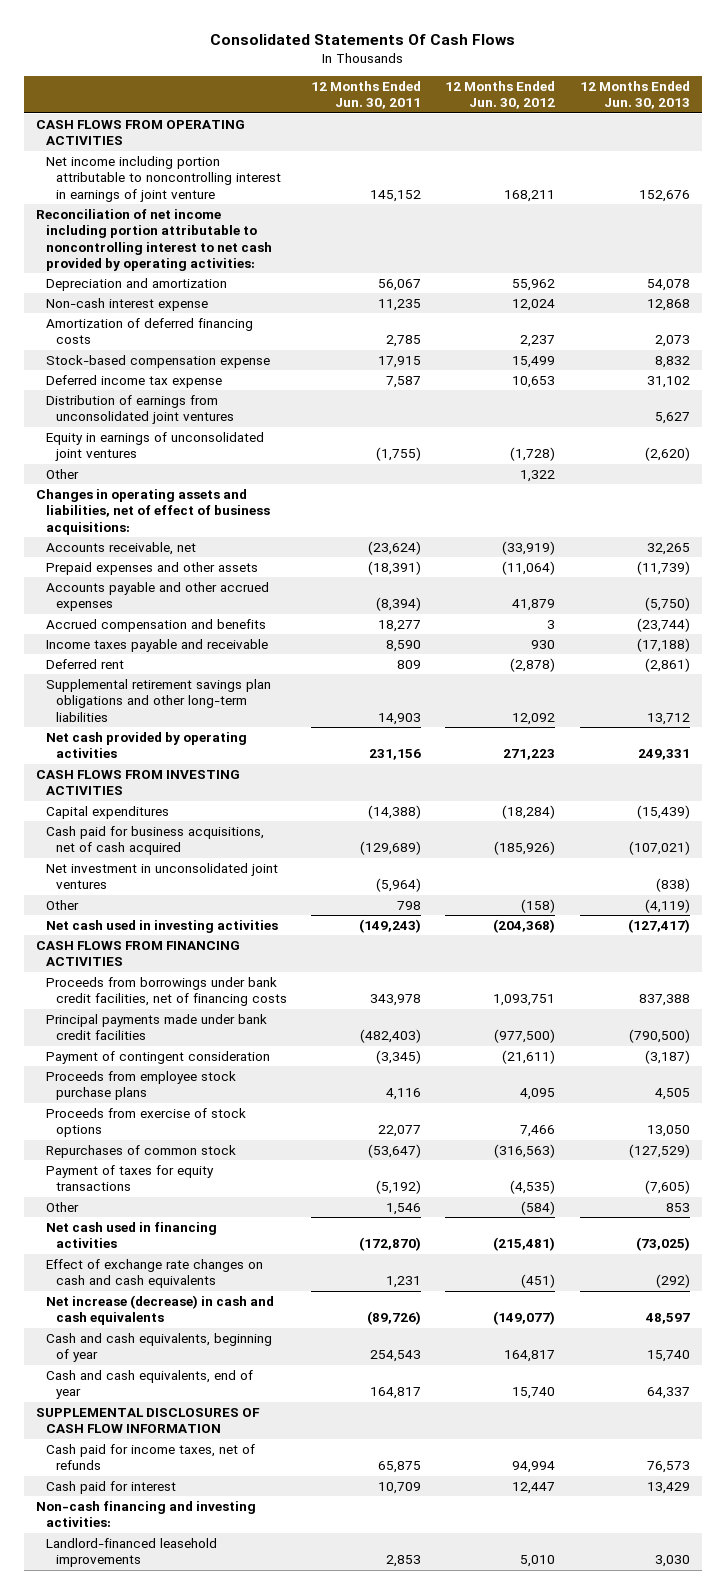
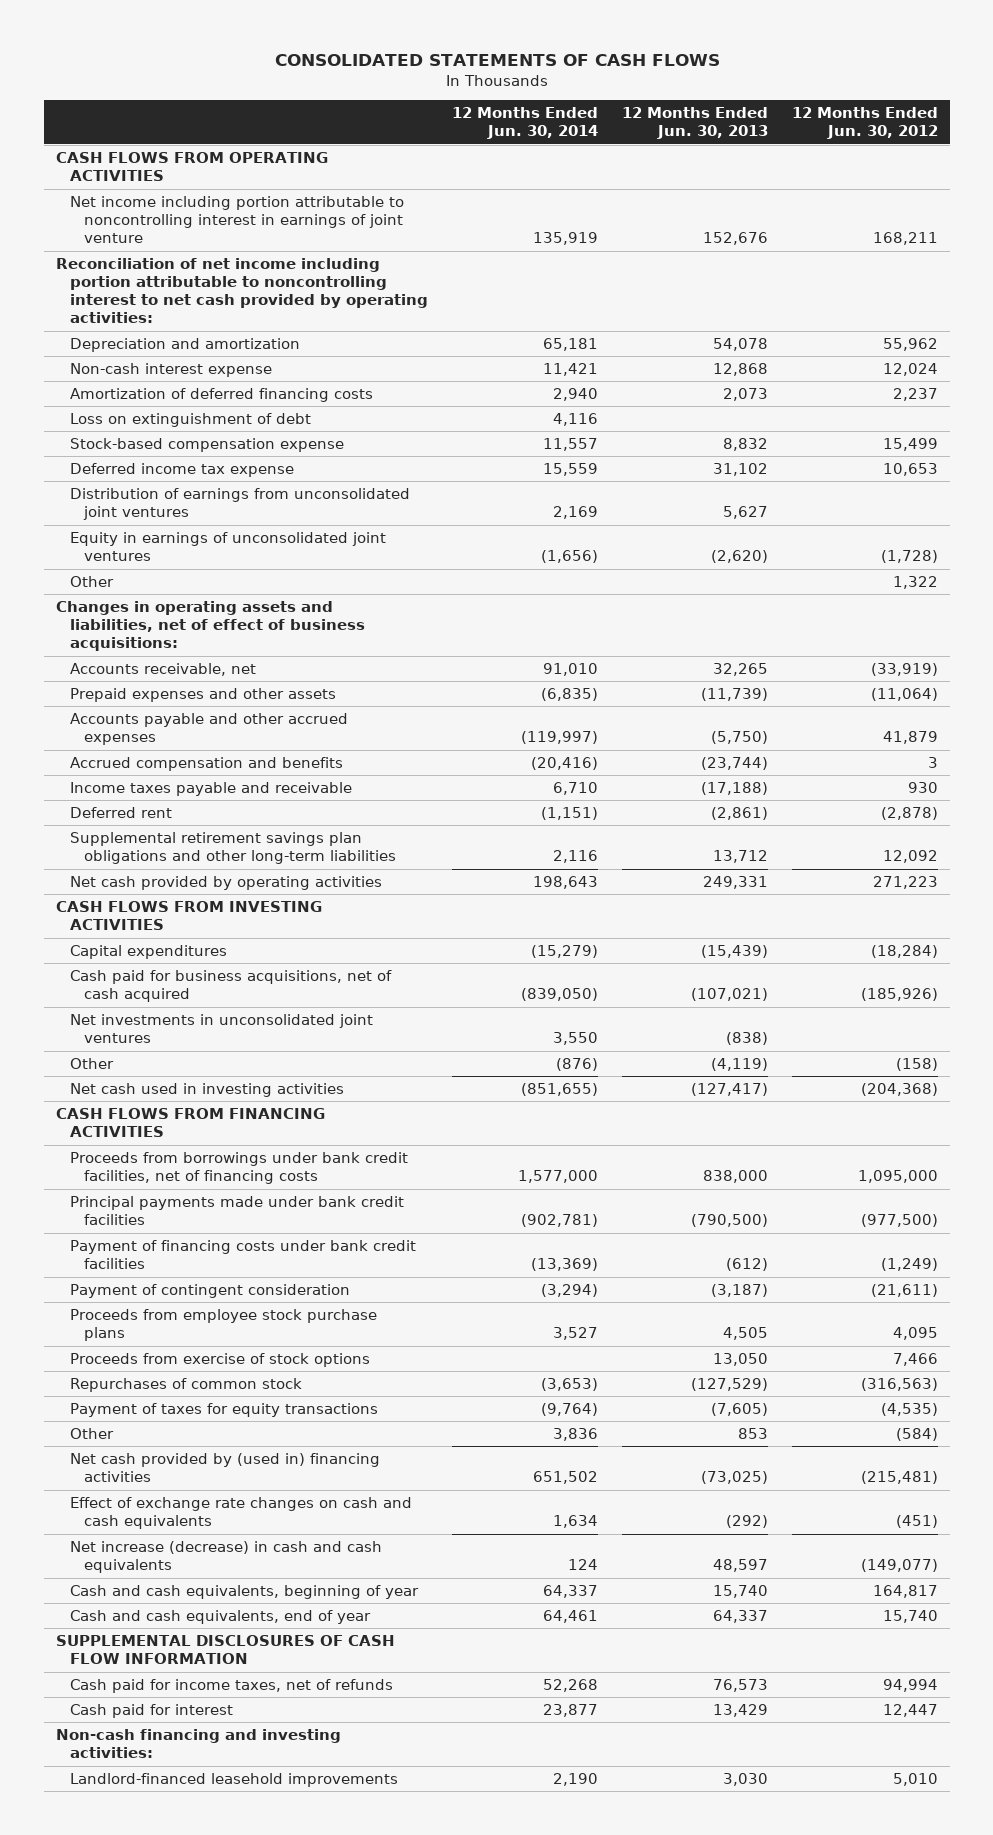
[209,33,515,45] Consolidated Statements Of Cash Flows -> [274,54,720,67] CONSOLIDATED STATEMENTS OF CASH FLOWS
[310,80,421,110] 12 Months Ended Jun. 30, 2011 -> none
none -> [451,107,598,140] 12 Months Ended Jun. 30, 2014
none -> [69,413,311,428] Loss on extinguishment of debt
[45,862,278,890] Net investment in unconsolidated joint ventures -> [69,1014,373,1044] Net investments in unconsolidated joint ventures
[493,994,556,1007] 1,093,751 -> [857,1170,938,1184] 1,095,000
[638,994,690,1007] 837,388 -> [702,1170,768,1184] 838,000
none -> [69,1240,416,1270] Payment of financing costs under bank credit facilities
[45,1221,217,1249] Net cash used in financing activities -> [69,1453,380,1483] Net cash provided by (used in) financing activities

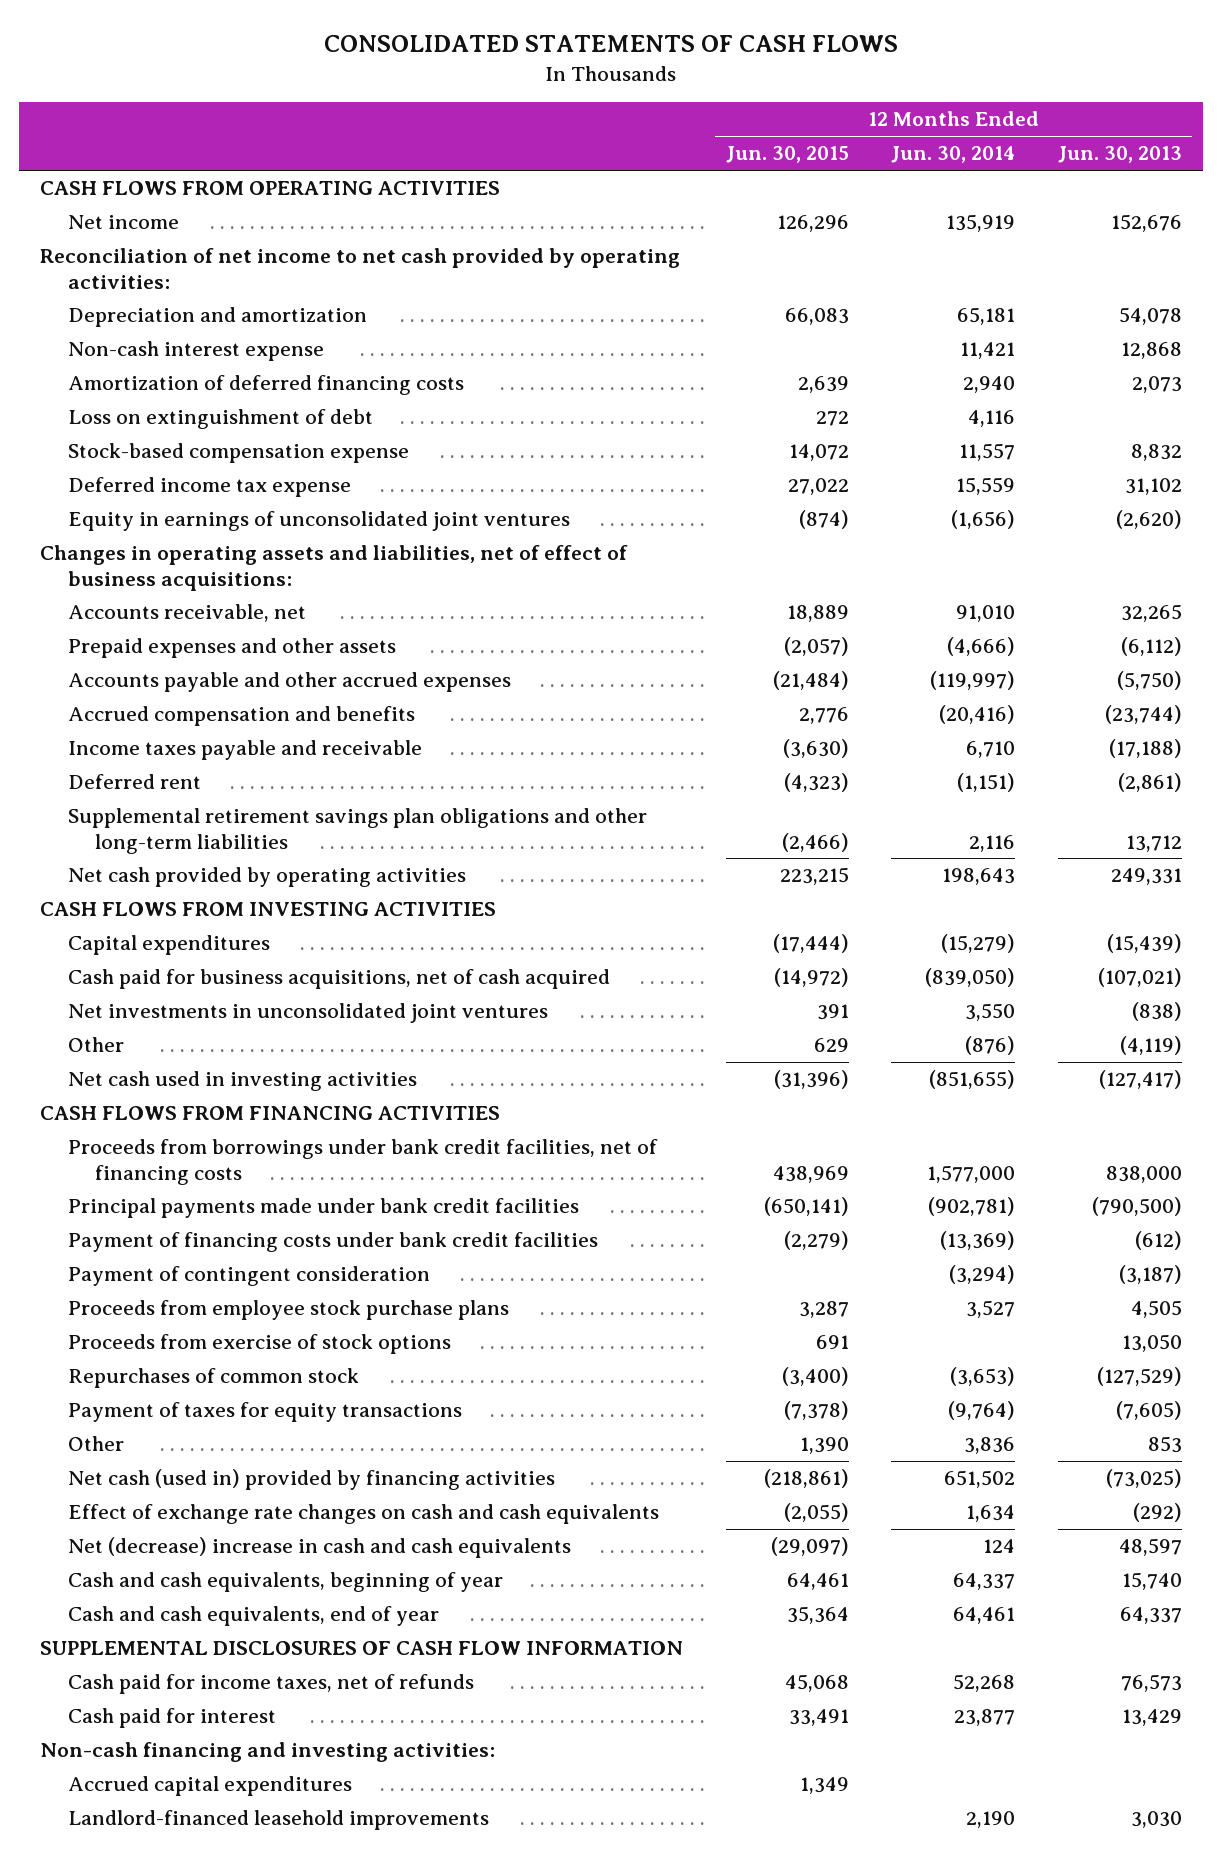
[791,107,938,140] 12 Months Ended Jun. 30, 2012 -> none
none -> [725,146,849,164] Jun. 30, 2015
[69,196,404,244] Net income including portion attributable to noncontrolling interest in earnings of joint venture -> [67,215,179,230] Net income
[55,258,428,324] Reconciliation of net income including portion attributable to noncontrolling interest to net cash provided by operating activities: -> [40,248,681,289] Reconciliation of net income to net cash provided by operating activities:
[69,488,410,521] Distribution of earnings from unconsolidated joint ventures -> none
[69,576,114,588] Other -> none
[540,688,598,702] (6,835) -> [947,637,1016,657] (4,666)
[700,688,768,702] (11,739) -> [1120,637,1182,657] (6,112)
[69,1453,380,1483] Net cash provided by (used in) financing activities -> [67,1469,555,1491] Net cash (used in) provided by financing activities
[69,1541,382,1574] Net increase (decrease) in cash and cash equivalents -> [67,1537,571,1559] Net (decrease) increase in cash and cash equivalents
none -> [67,1776,352,1797] Accrued capital expenditures

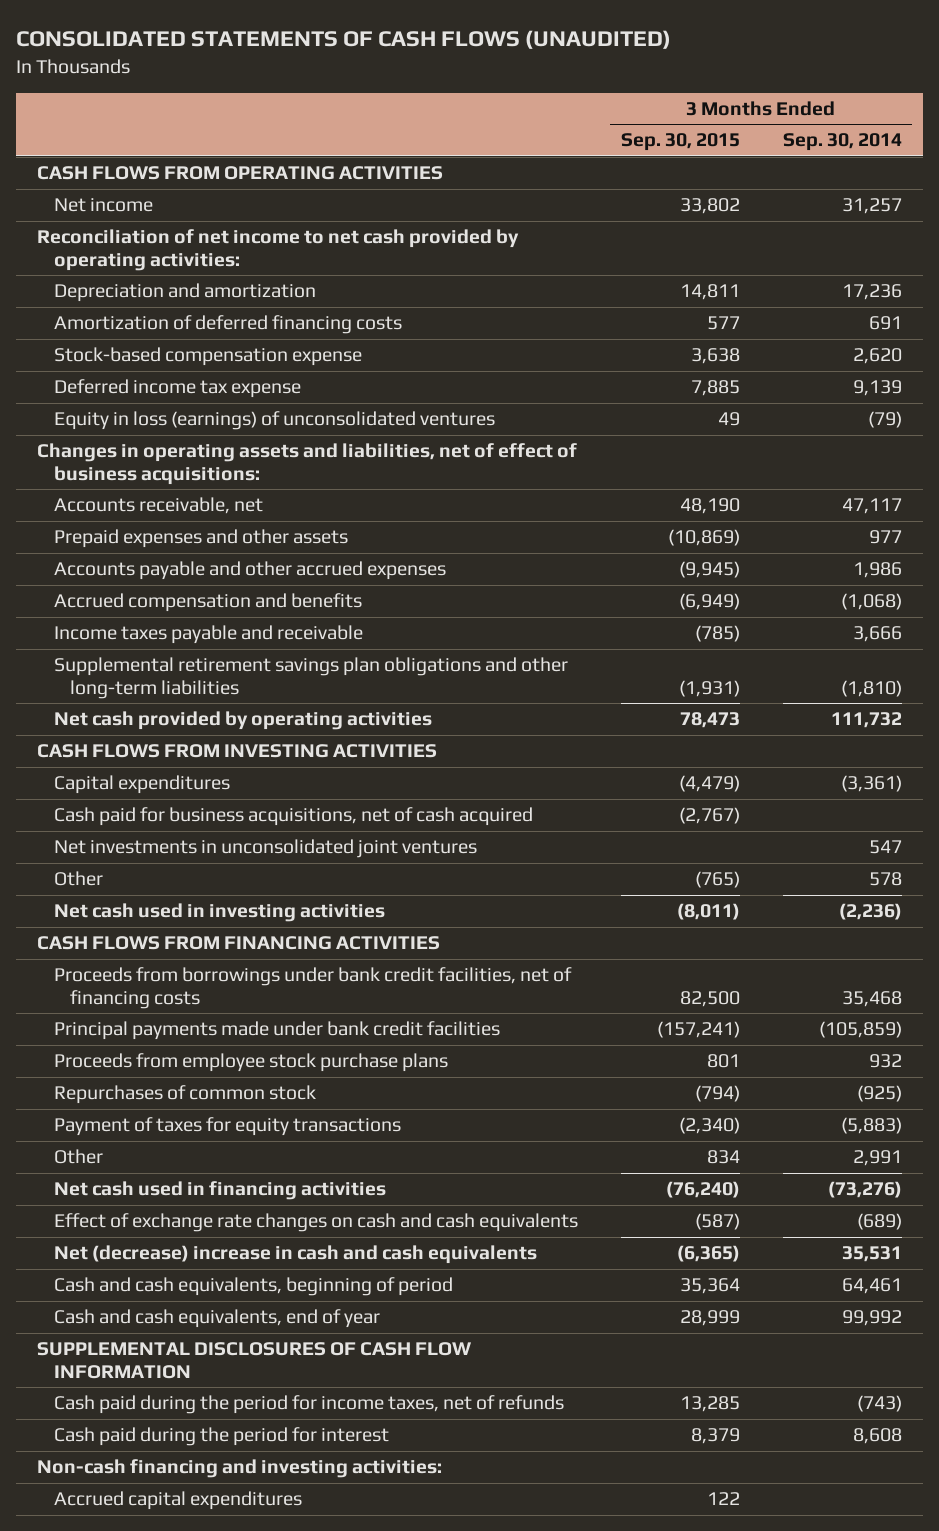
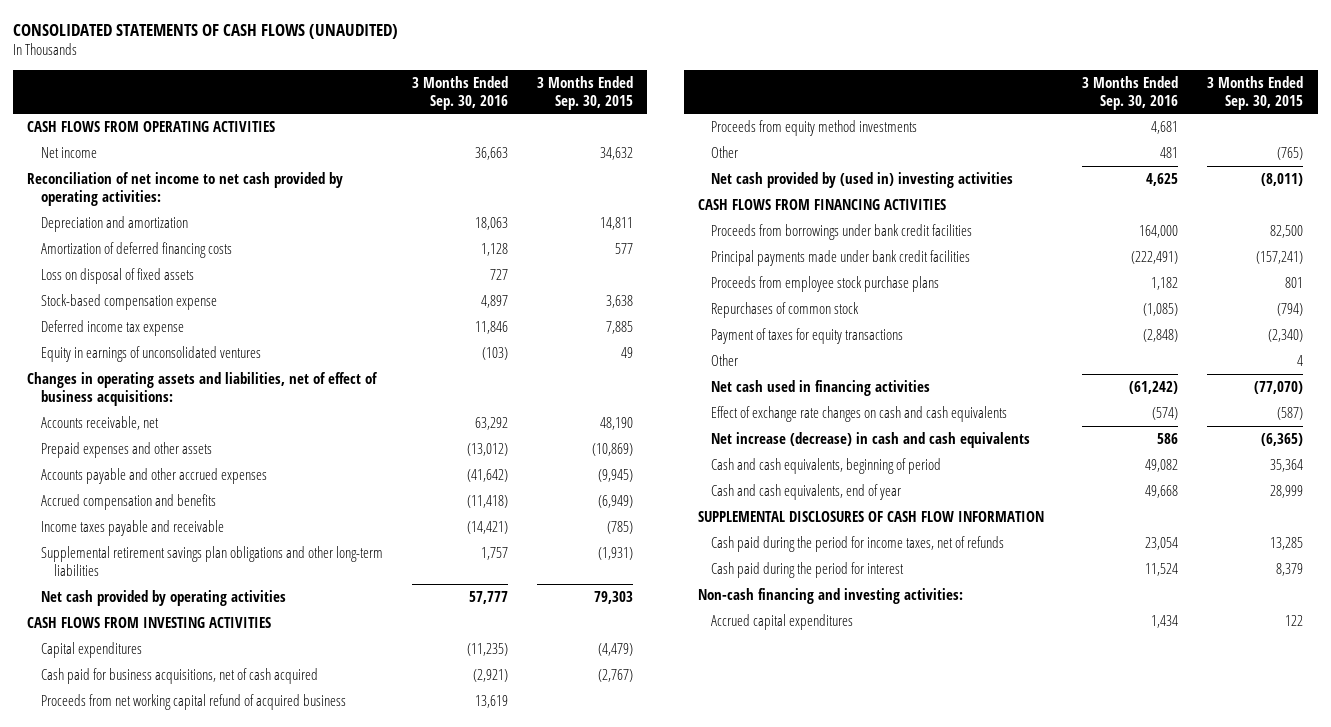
[782,133,902,152] Sep. 30, 2014 -> none
none -> [411,75,508,110] 3 Months Ended Sep. 30, 2016
[679,198,740,215] 33,802 -> [599,147,633,161] 34,632
none -> [40,268,194,285] Loss on disposal of fixed assets
[53,411,495,431] Equity in loss (earnings) of unconsolidated ventures -> [40,346,261,363] Equity in earnings of unconsolidated ventures
[679,712,740,729] 78,473 -> [593,591,633,605] 79,303
none -> [40,694,346,711] Proceeds from net working capital refund of acquired business
[53,839,477,859] Net investments in unconsolidated joint ventures -> [711,120,918,137] Proceeds from equity method investments
[53,903,385,923] Net cash used in investing activities -> [711,172,1014,189] Net cash provided by (used in) investing activities
[53,967,572,1009] Proceeds from borrowings under bank credit facilities, net of financing costs -> [711,224,973,241] Proceeds from borrowings under bank credit facilities
[706,1150,740,1165] 834 -> [1297,355,1304,367] 4
[665,1181,740,1199] (76,240) -> [1254,381,1304,395] (77,070)
[53,1245,537,1265] Net (decrease) increase in cash and cash equivalents -> [711,432,1031,449] Net increase (decrease) in cash and cash equivalents

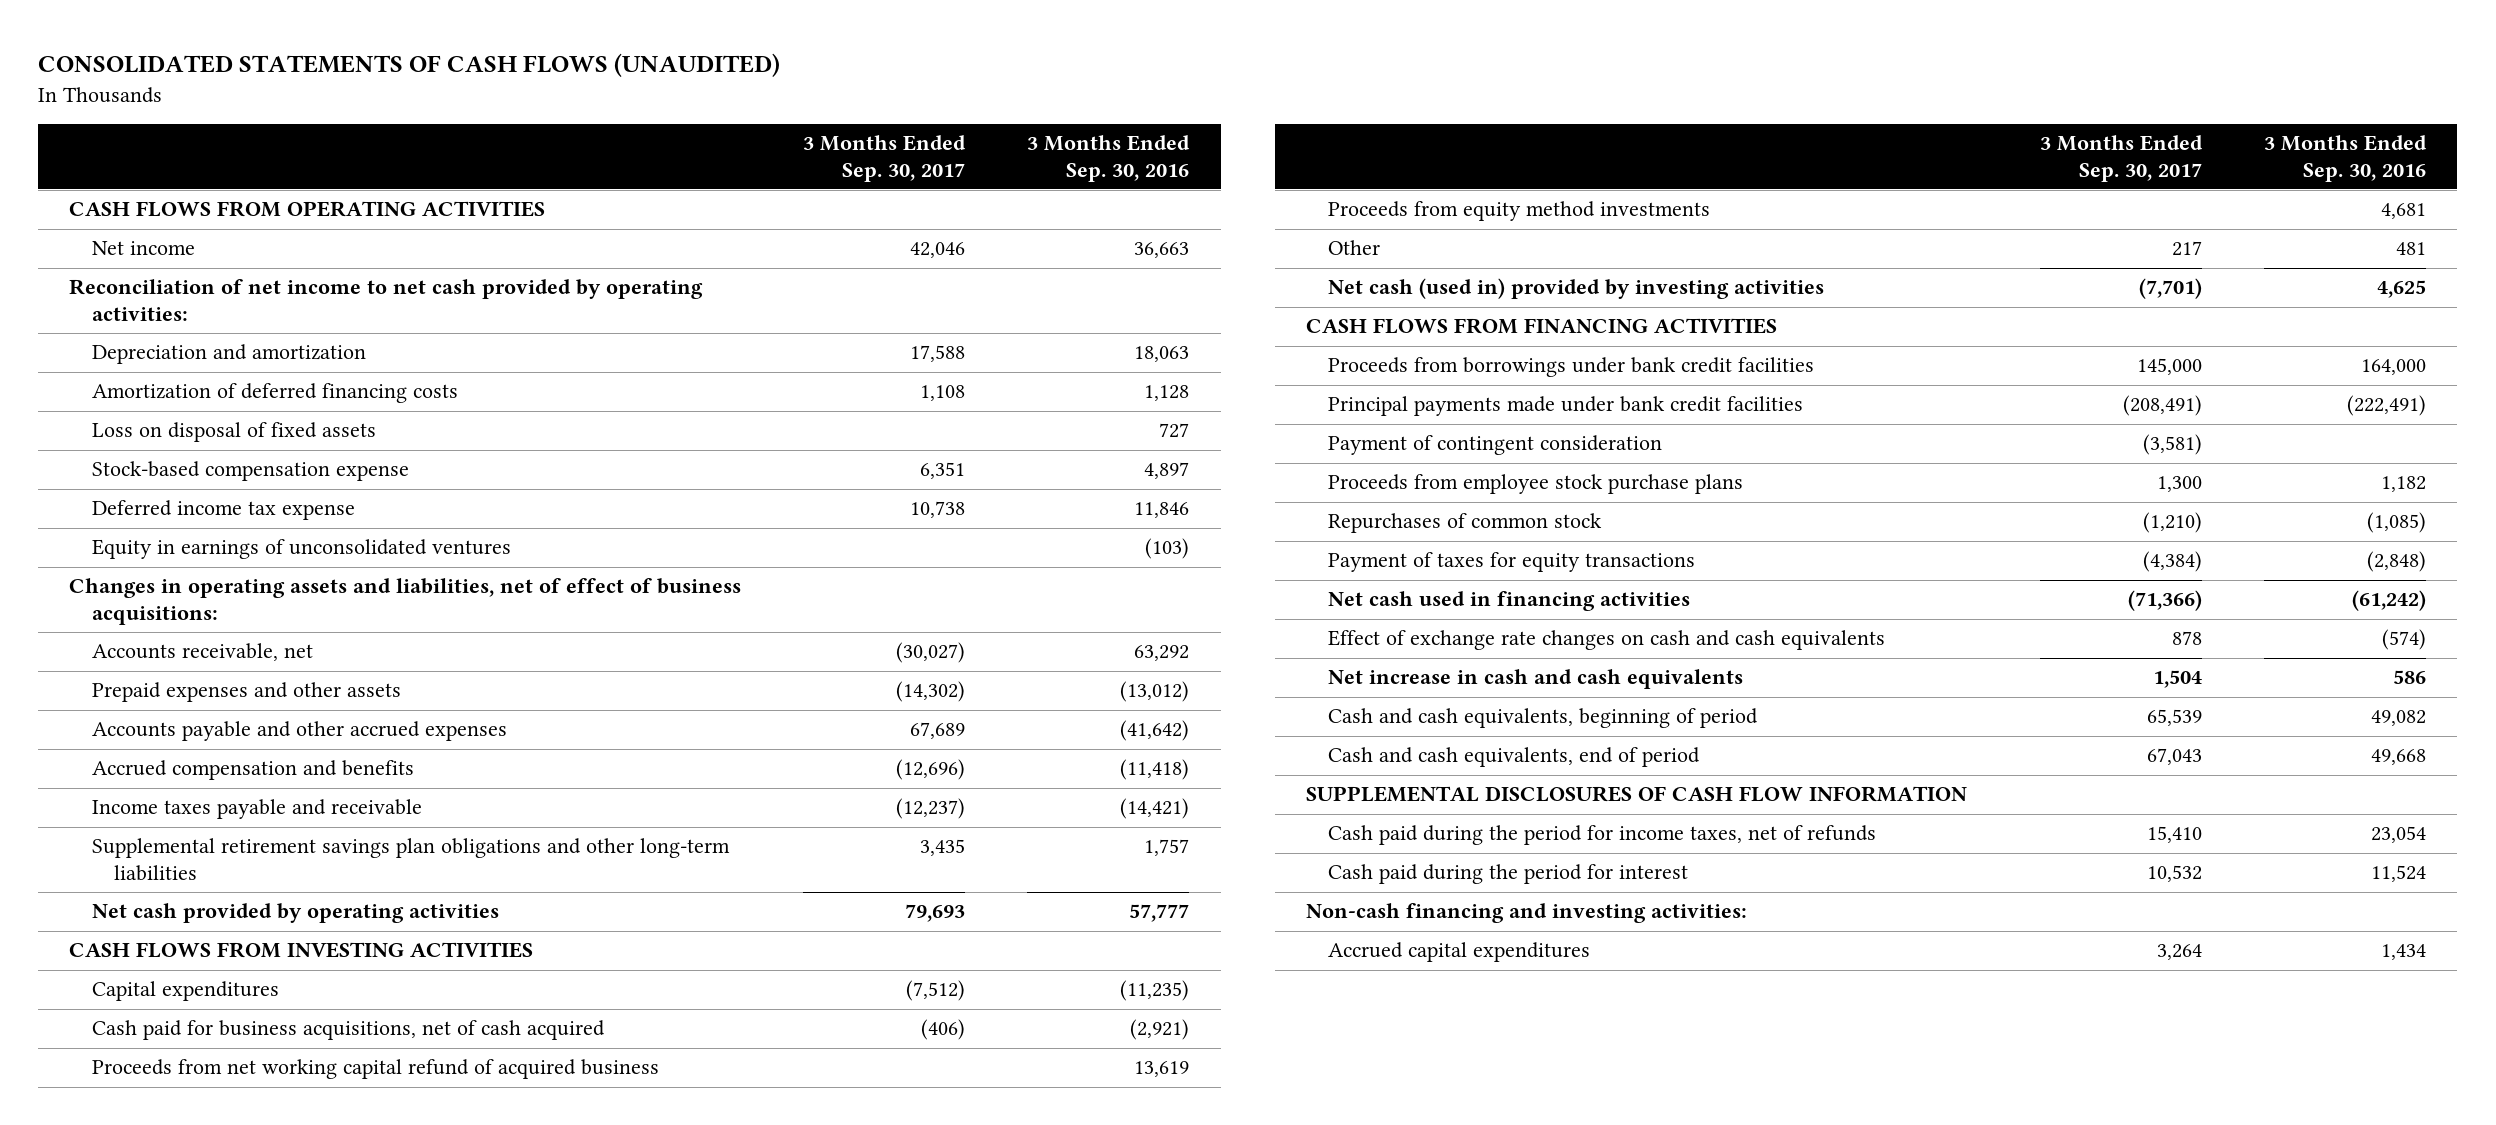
[536,75,633,110] 3 Months Ended Sep. 30, 2015 -> none
none -> [803,134,967,182] 3 Months Ended Sep. 30, 2017
[711,172,1014,189] Net cash provided by (used in) investing activities -> [1328,278,1825,300] Net cash (used in) provided by investing activities
none -> [1328,435,1663,456] Payment of contingent consideration
[711,354,739,367] Other -> none
[711,432,1031,449] Net increase (decrease) in cash and cash equivalents -> [1328,669,1744,690] Net increase in cash and cash equivalents
[711,484,902,501] Cash and cash equivalents, end of year -> [1328,747,1701,768] Cash and cash equivalents, end of period

